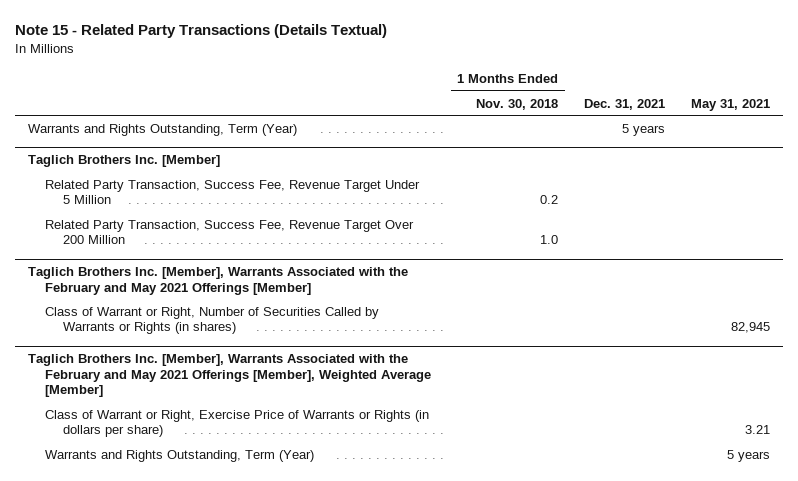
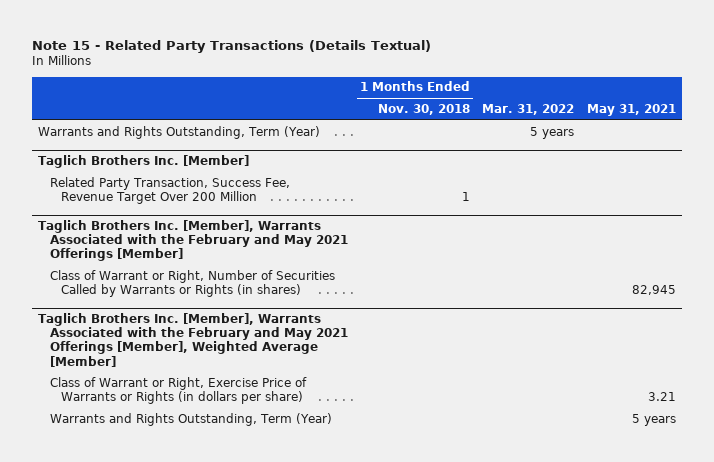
[584,98,666,110] Dec. 31, 2021 -> none
none -> [482,103,575,115] Mar. 31, 2022
[45,179,421,205] Related Party Transaction, Success Fee, Revenue Target Under 5 Million -> none
[540,235,559,245] 1.0 -> [462,192,471,202] 1

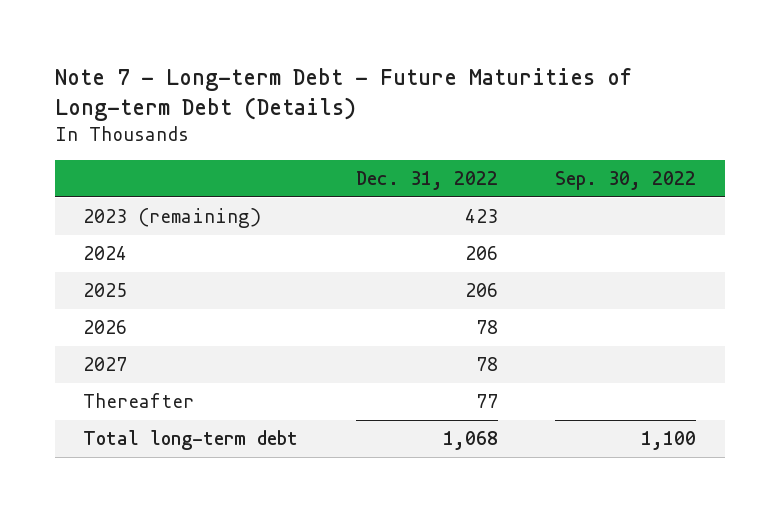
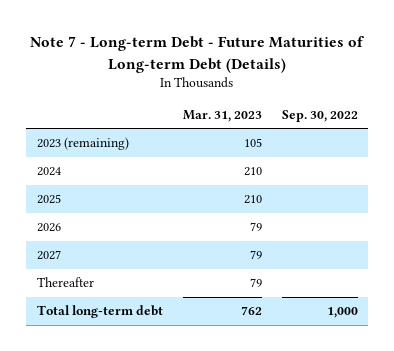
[355,171,498,191] Dec. 31, 2022 -> none
none -> [182,109,262,122] Mar. 31, 2023
[641,431,697,451] 1,100 -> [326,307,358,319] 1,000

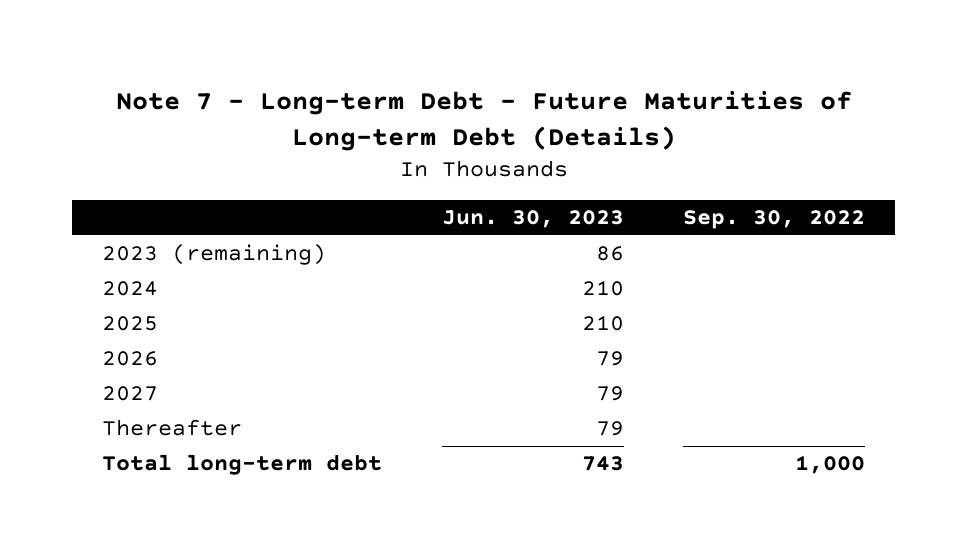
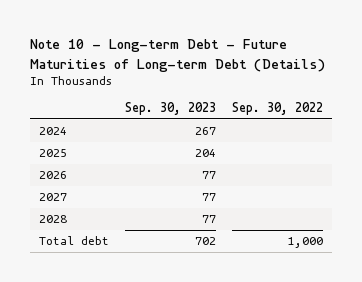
[115,90,852,151] Note 7 - Long-term Debt - Future Maturities of Long-term Debt (Details) -> [30,39,326,72] Note 10 - Long-term Debt - Future Maturities of Long-term Debt (Details)
[441,210,624,229] Jun. 30, 2023 -> none
none -> [125,102,217,116] Sep. 30, 2023
[102,244,327,266] 2023 (remaining) -> none
[102,419,243,437] Thereafter -> none
none -> [38,215,67,224] 2028
[102,454,383,476] Total long-term debt -> [38,236,109,246] Total debt

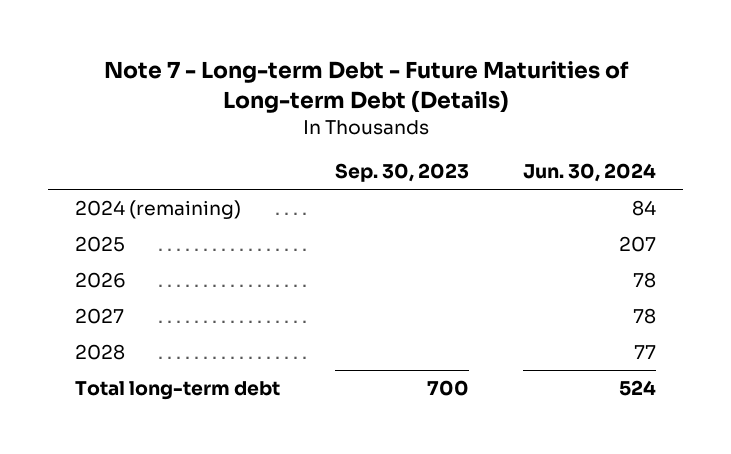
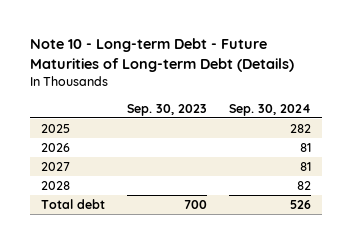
[103,60,629,113] Note 7 - Long-term Debt - Future Maturities of Long-term Debt (Details) -> [29,38,294,73] Note 10 - Long-term Debt - Future Maturities of Long-term Debt (Details)
[522,162,656,182] Jun. 30, 2024 -> none
none -> [228,103,311,116] Sep. 30, 2024
[75,200,242,220] 2024 (remaining) -> none
[75,381,281,401] Total long-term debt -> [40,198,105,209] Total debt

